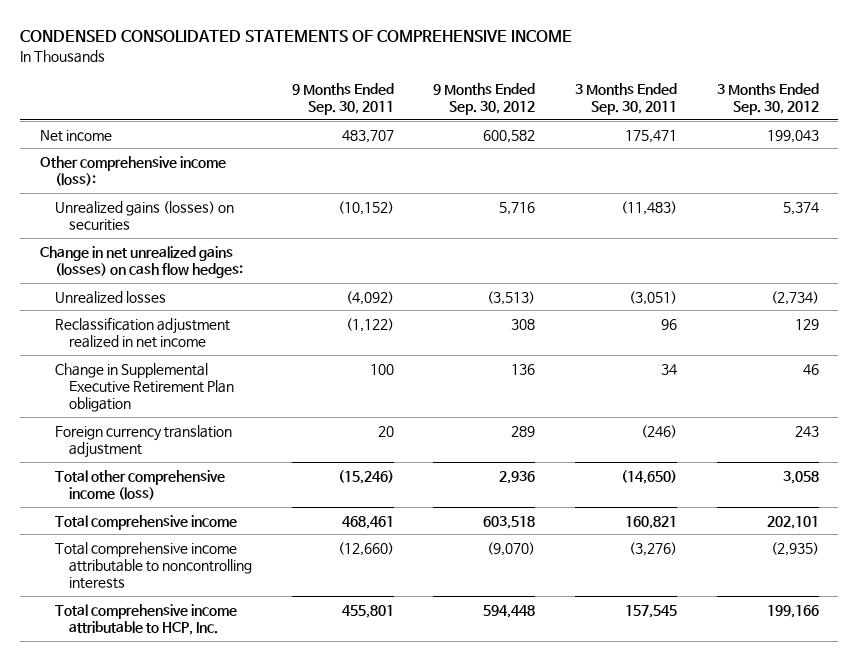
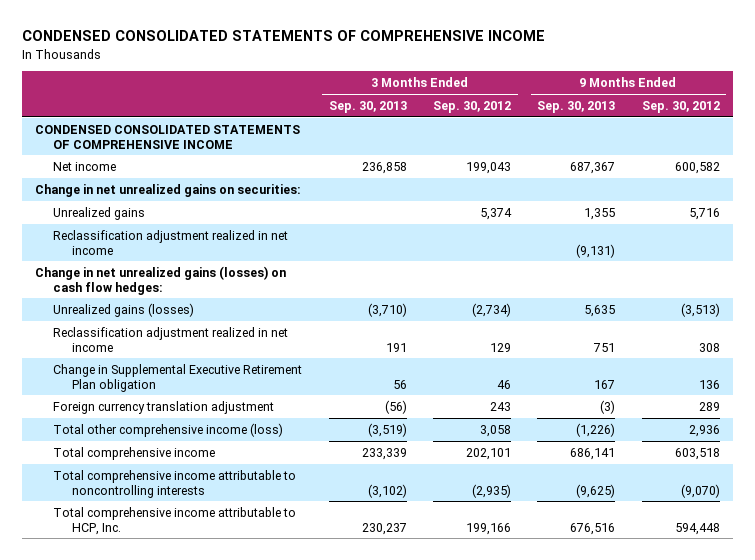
[291,83,394,116] 9 Months Ended Sep. 30, 2011 -> none
[574,83,677,116] 3 Months Ended Sep. 30, 2011 -> none
none -> [328,100,407,113] Sep. 30, 2013
none -> [537,100,616,113] Sep. 30, 2013
none -> [34,124,300,149] CONDENSED CONSOLIDATED STATEMENTS OF COMPREHENSIVE INCOME
[40,155,227,187] Other comprehensive income (loss): -> none
none -> [34,183,301,197] Change in net unrealized gains on securities:
[54,200,234,232] Unrealized gains (losses) on securities -> [53,206,146,220] Unrealized gains
none -> [53,229,289,255] Reclassification adjustment realized in net income
[54,290,166,304] Unrealized losses -> [53,302,195,317] Unrealized gains (losses)

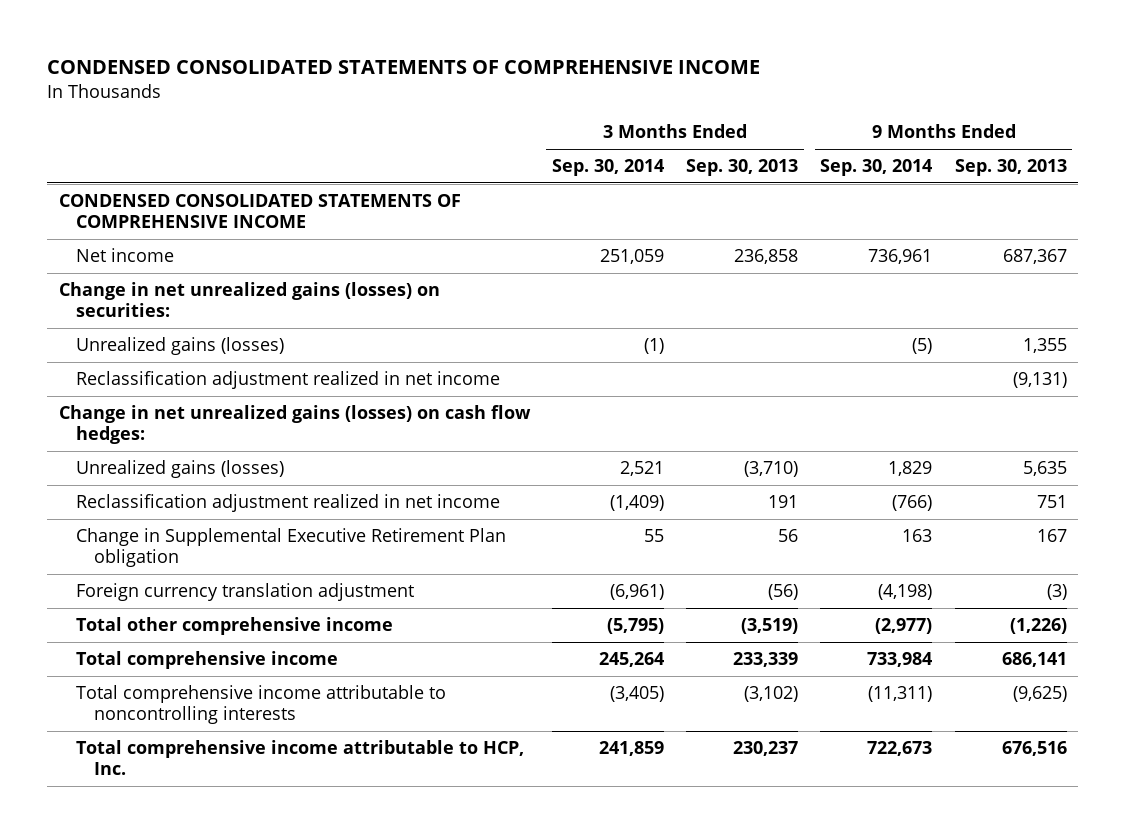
[432,100,511,113] Sep. 30, 2012 -> none
[641,100,720,113] Sep. 30, 2012 -> none
none -> [551,159,664,177] Sep. 30, 2014
none -> [820,159,933,177] Sep. 30, 2014
[34,183,301,197] Change in net unrealized gains on securities: -> [58,281,440,318] Change in net unrealized gains (losses) on securities:
[53,206,146,220] Unrealized gains -> [76,336,285,355] Unrealized gains (losses)
[53,422,284,437] Total other comprehensive income (loss) -> [76,616,394,635] Total other comprehensive income

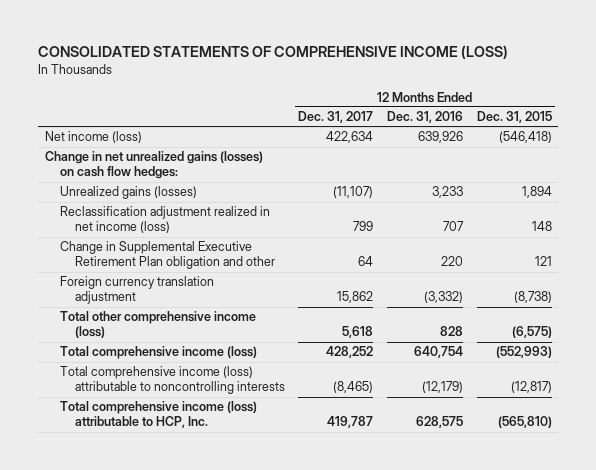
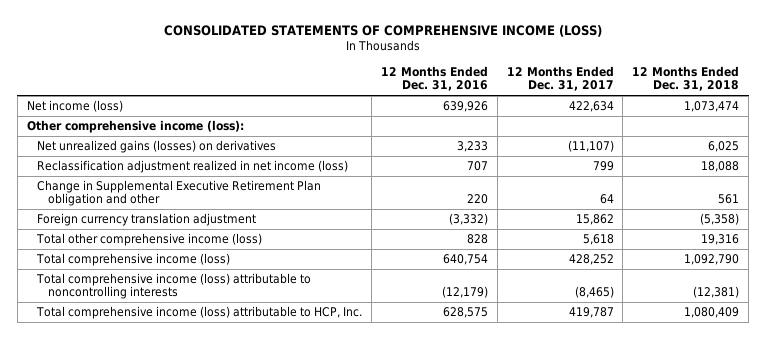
[476,111,552,124] Dec. 31, 2015 -> none
none -> [632,65,740,92] 12 Months Ended Dec. 31, 2018
[44,151,263,180] Change in net unrealized gains (losses) on cash flow hedges: -> none
none -> [26,120,244,134] Other comprehensive income (loss):
[59,186,197,200] Unrealized gains (losses) -> [37,140,277,154] Net unrealized gains (losses) on derivatives

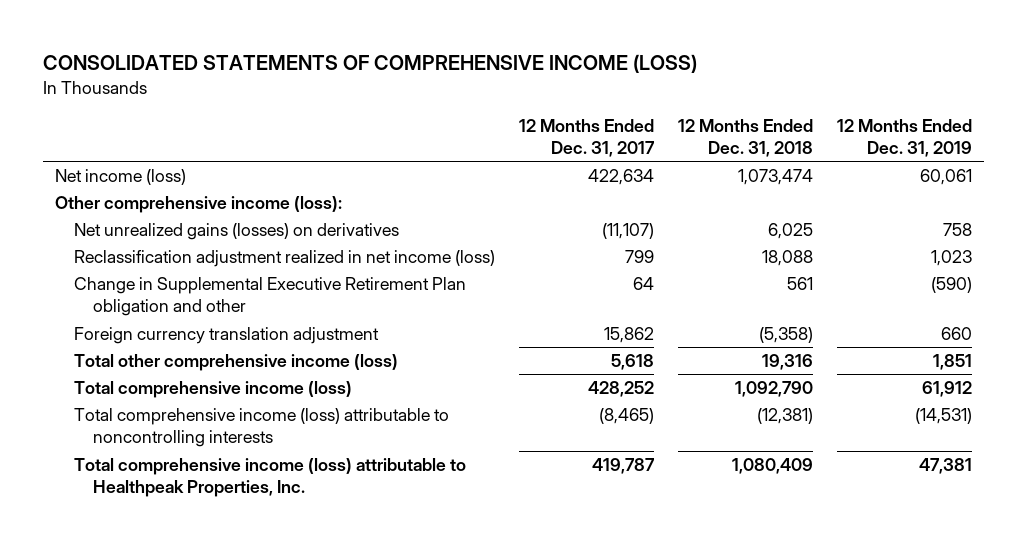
[380,65,488,92] 12 Months Ended Dec. 31, 2016 -> none
none -> [836,118,972,157] 12 Months Ended Dec. 31, 2019
[36,306,363,320] Total comprehensive income (loss) attributable to HCP, Inc. -> [73,458,466,498] Total comprehensive income (loss) attributable to Healthpeak Properties, Inc.

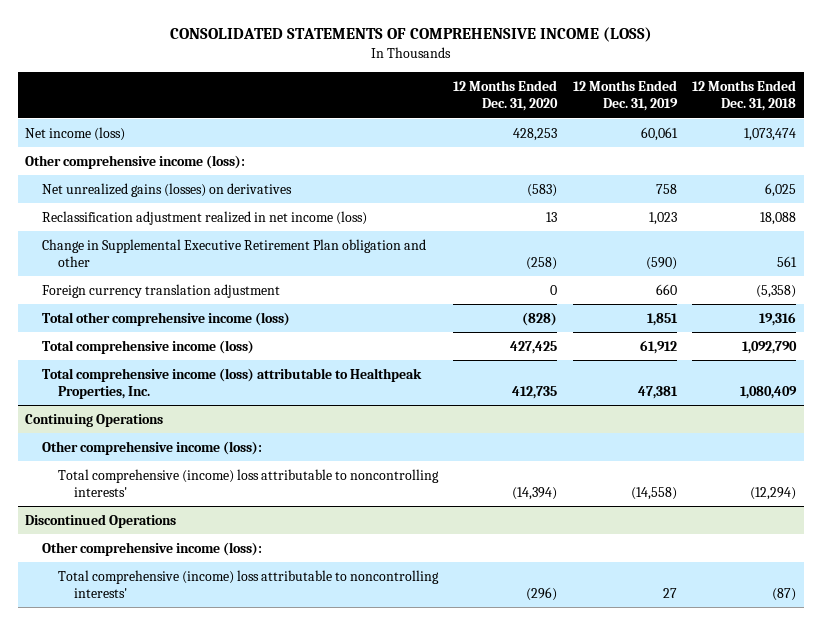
[518,118,655,157] 12 Months Ended Dec. 31, 2017 -> none
none -> [453,79,559,112] 12 Months Ended Dec. 31, 2020
[73,408,449,448] Total comprehensive income (loss) attributable to noncontrolling interests -> none
none -> [25,413,164,427] Continuing Operations
none -> [41,440,262,455] Other comprehensive income (loss):
none -> [58,468,440,498] Total comprehensive (income) loss attributable to noncontrolling interests'
none -> [25,513,177,528] Discontinued Operations
none -> [41,541,262,556] Other comprehensive income (loss):
none -> [58,569,440,599] Total comprehensive (income) loss attributable to noncontrolling interests'

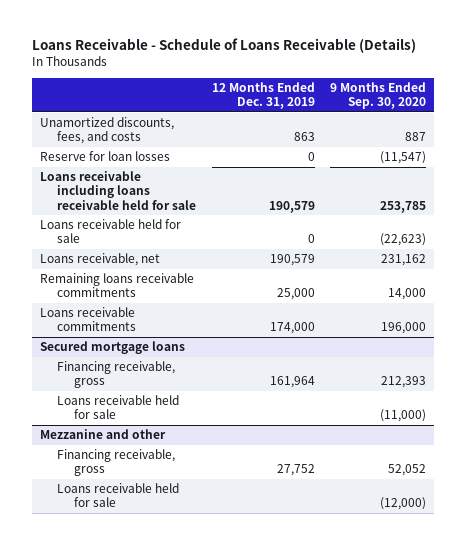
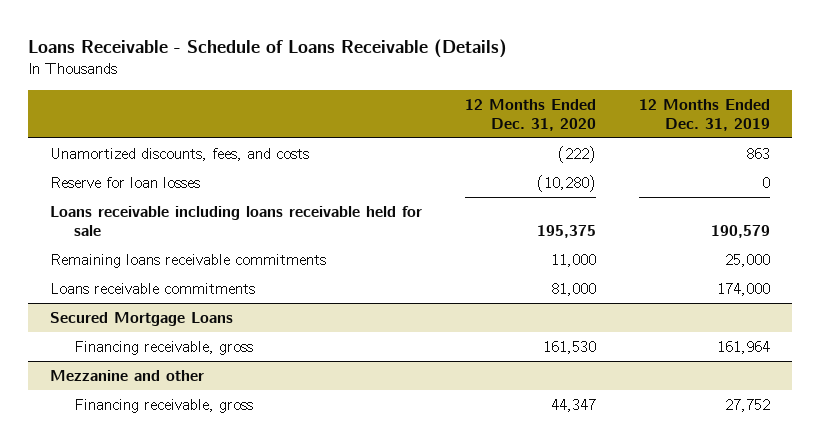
[330,81,427,110] 9 Months Ended Sep. 30, 2020 -> none
none -> [465,98,597,131] 12 Months Ended Dec. 31, 2020
[39,219,181,244] Loans receivable held for sale -> none
[39,253,160,267] Loans receivable, net -> none
[39,341,185,355] Secured mortgage loans -> [49,311,233,326] Secured Mortgage Loans
[56,395,179,420] Loans receivable held for sale -> none
[56,483,179,508] Loans receivable held for sale -> none

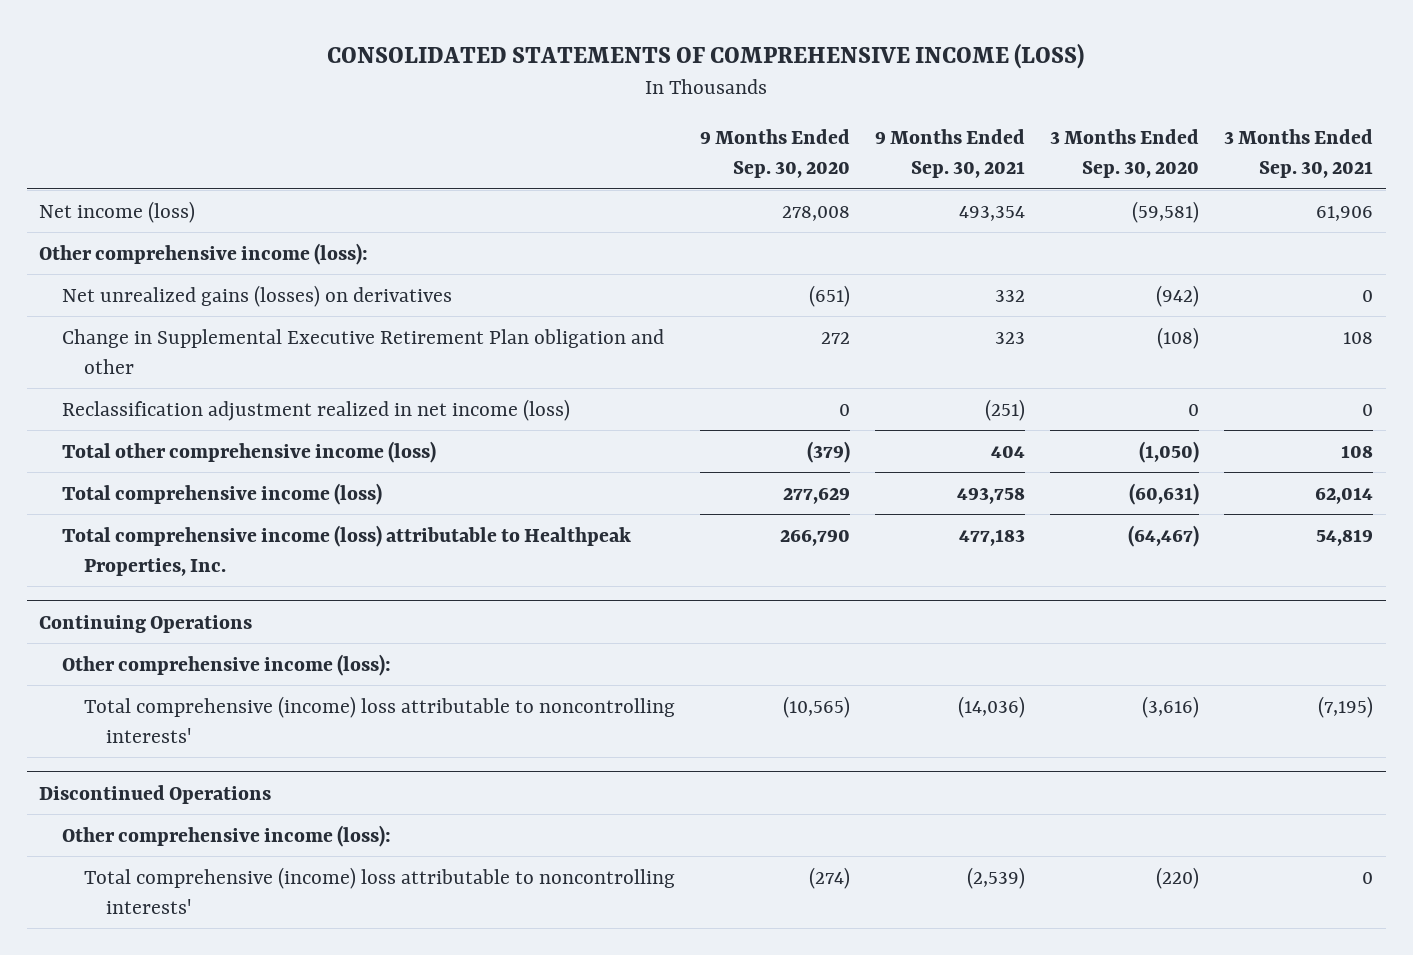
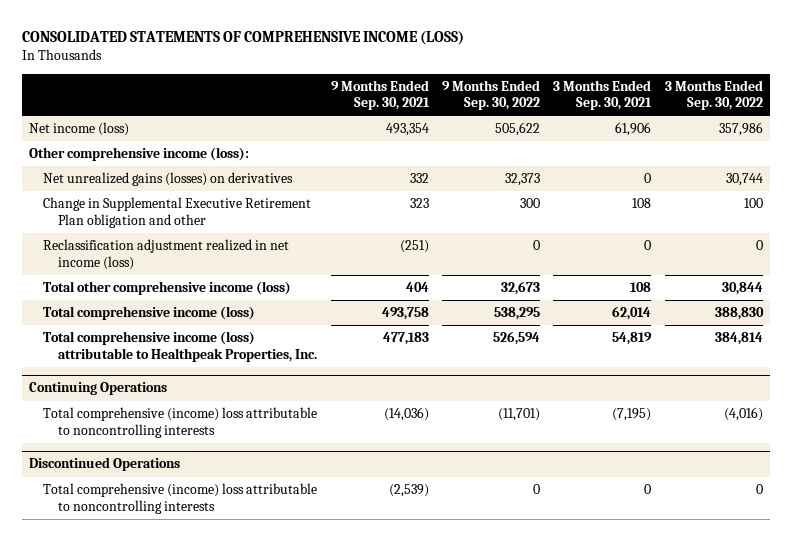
[700,129,851,179] 9 Months Ended Sep. 30, 2020 -> none
[1050,129,1200,179] 3 Months Ended Sep. 30, 2020 -> none
none -> [442,79,541,111] 9 Months Ended Sep. 30, 2022
none -> [664,79,763,111] 3 Months Ended Sep. 30, 2022
[61,653,391,676] Other comprehensive income (loss): -> none
[83,695,675,743] Total comprehensive (income) loss attributable to noncontrolling interests' -> [43,407,318,438] Total comprehensive (income) loss attributable to noncontrolling interests
[61,824,391,847] Other comprehensive income (loss): -> none
[83,866,675,914] Total comprehensive (income) loss attributable to noncontrolling interests' -> [43,483,318,514] Total comprehensive (income) loss attributable to noncontrolling interests

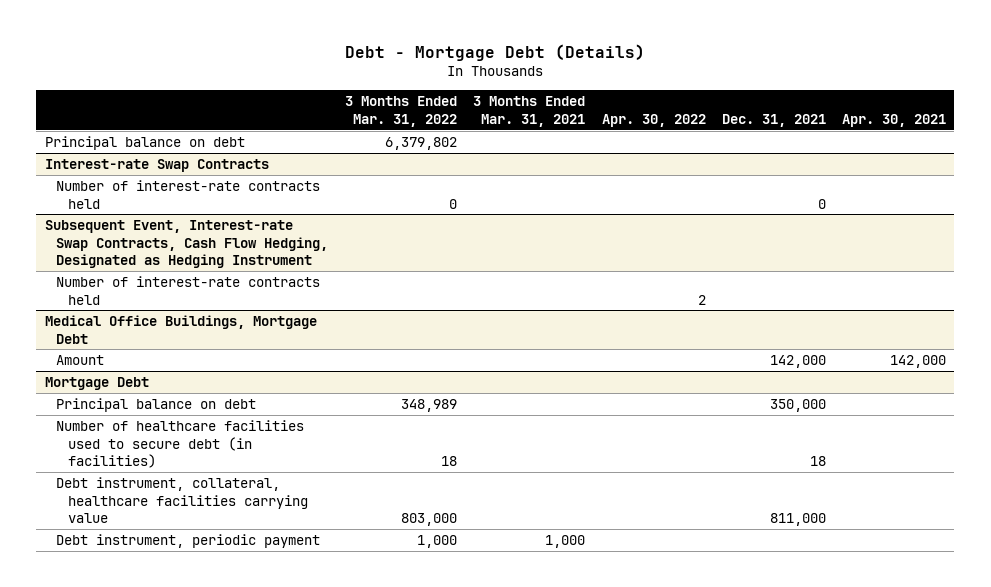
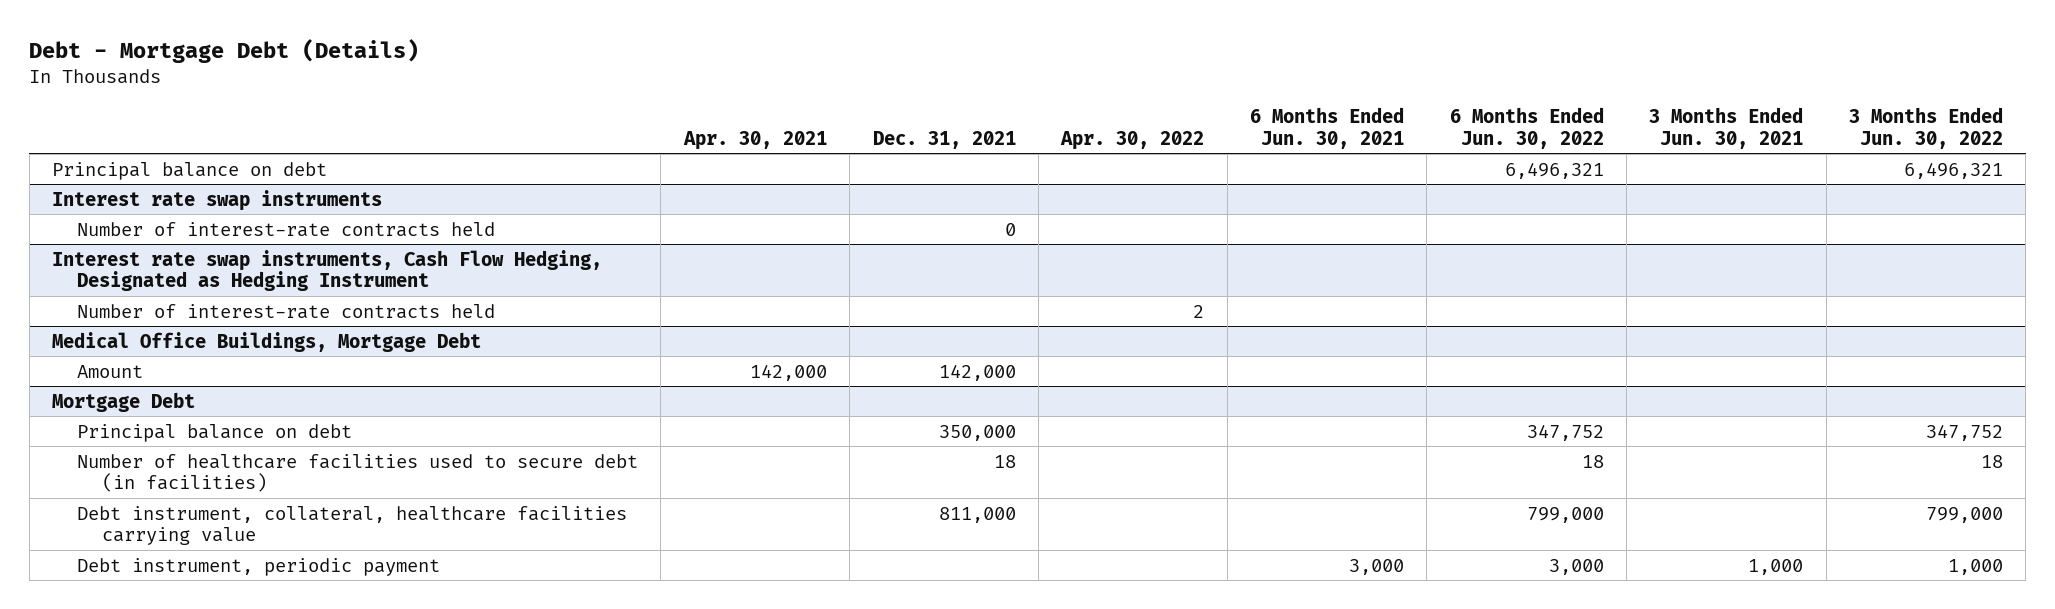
[344,96,457,127] 3 Months Ended Mar. 31, 2022 -> none
[473,96,586,127] 3 Months Ended Mar. 31, 2021 -> none
none -> [1249,107,1404,149] 6 Months Ended Jun. 30, 2021
none -> [1449,107,1604,149] 6 Months Ended Jun. 30, 2022
none -> [1649,107,1804,149] 3 Months Ended Jun. 30, 2021
none -> [1849,107,2004,149] 3 Months Ended Jun. 30, 2022
[44,158,269,172] Interest-rate Swap Contracts -> [52,189,383,211] Interest rate swap instruments
[44,219,329,269] Subsequent Event, Interest-rate Swap Contracts, Cash Flow Hedging, Designated as Hedging Instrument -> [52,249,603,292] Interest rate swap instruments, Cash Flow Hedging, Designated as Hedging Instrument

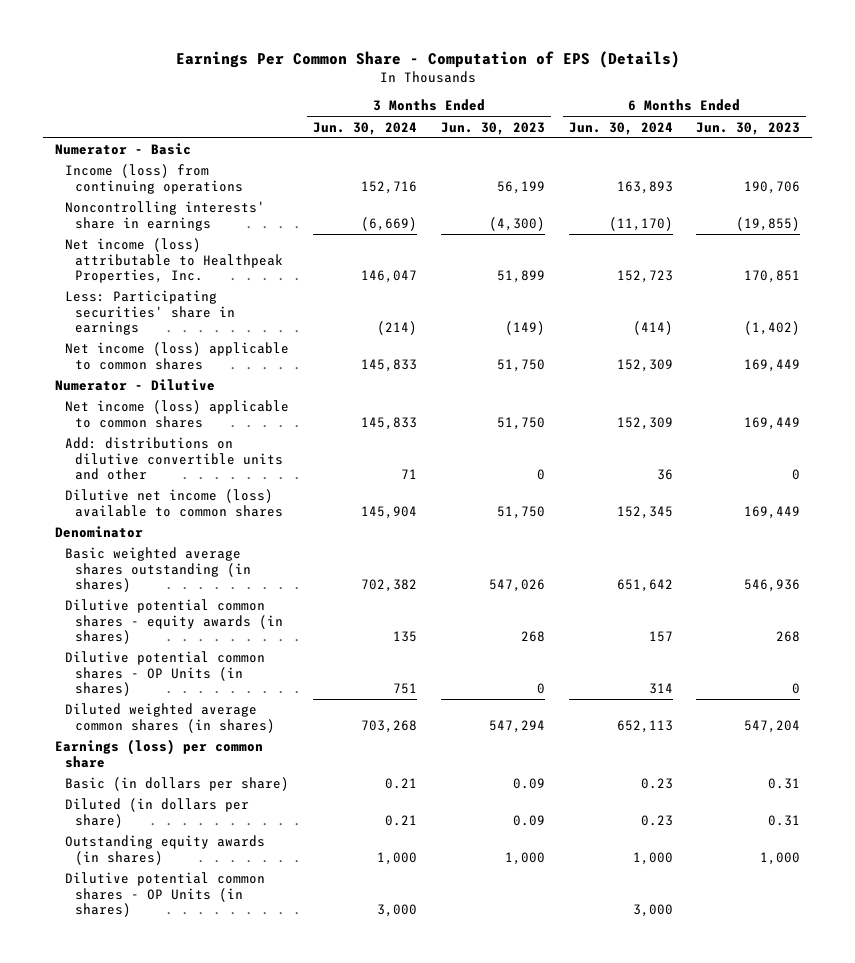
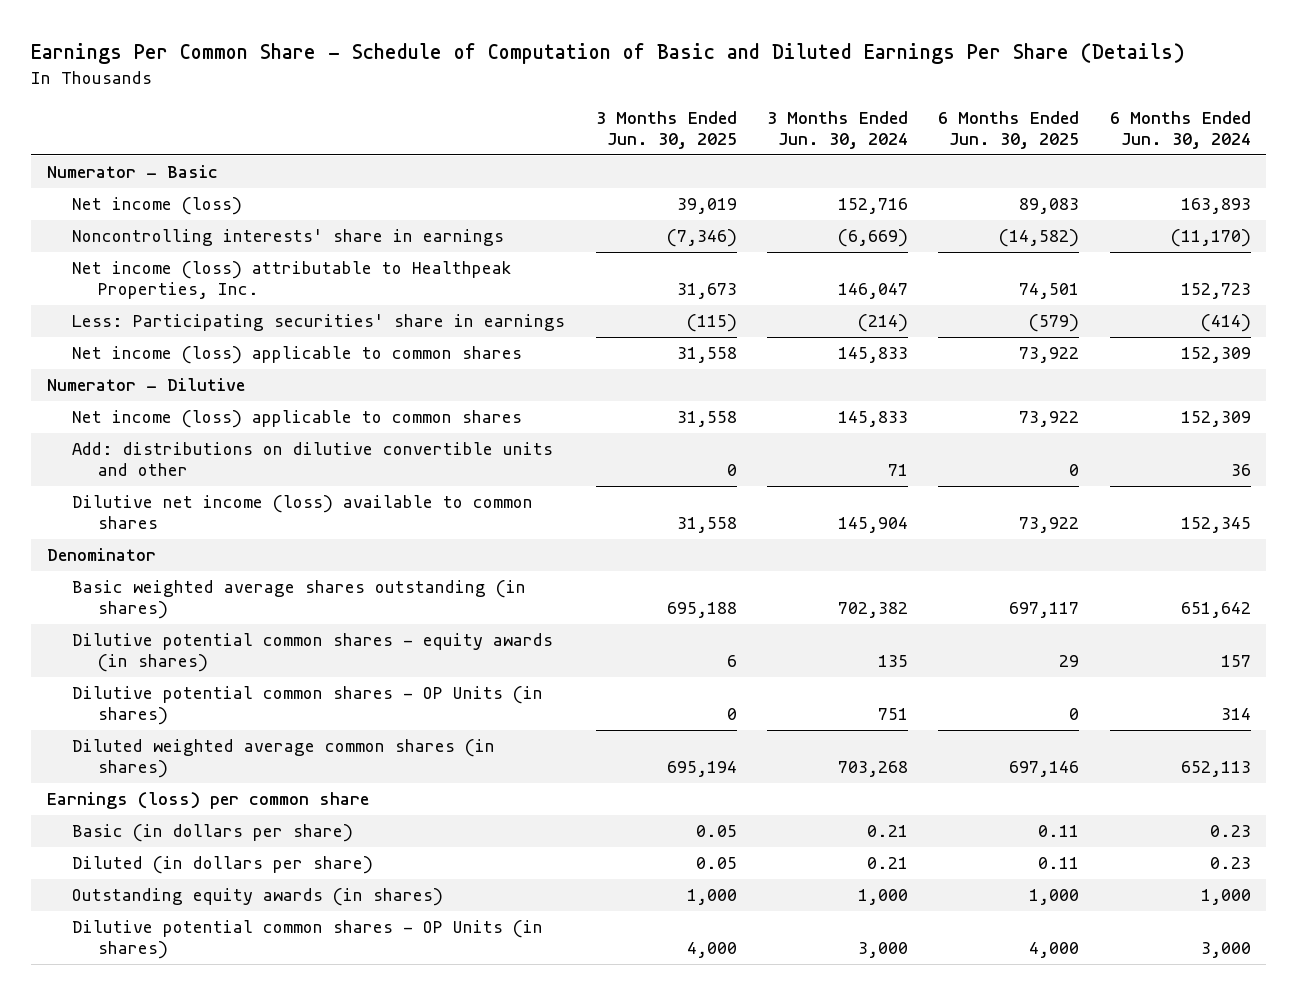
[175,50,680,68] Earnings Per Common Share - Computation of EPS (Details) -> [31,43,1186,65] Earnings Per Common Share - Schedule of Computation of Basic and Diluted Earnings Per Share (Details)
[440,121,545,135] Jun. 30, 2023 -> none
[696,121,801,135] Jun. 30, 2023 -> none
none -> [595,111,737,149] 3 Months Ended Jun. 30, 2025
none -> [938,111,1080,149] 6 Months Ended Jun. 30, 2025
[65,164,244,194] Income (loss) from continuing operations -> [72,197,243,216] Net income (loss)

